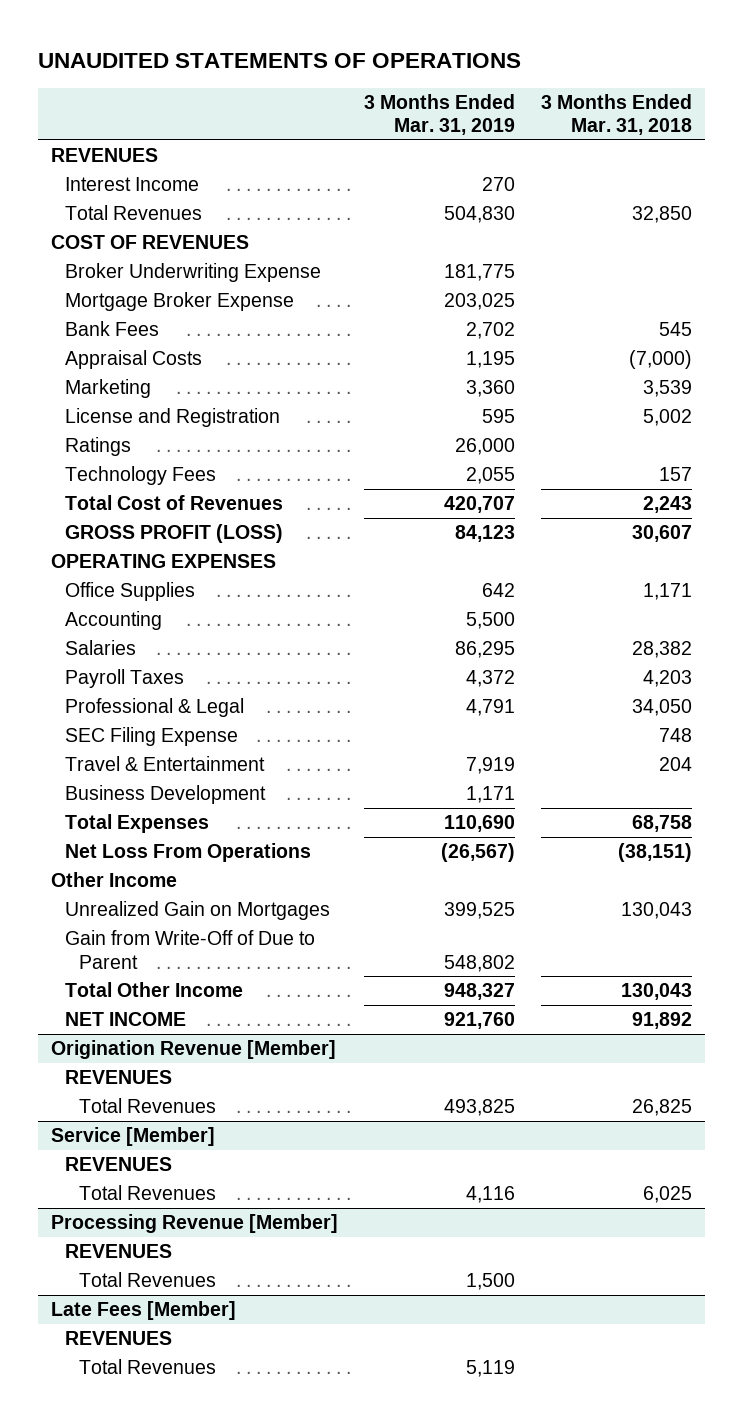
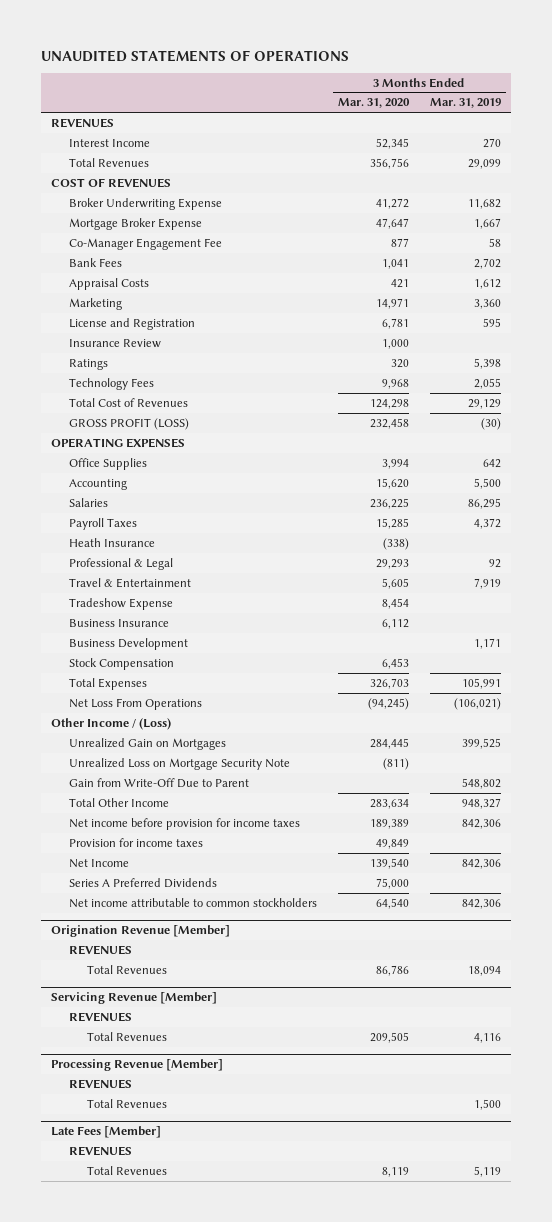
[541,93,693,136] 3 Months Ended Mar. 31, 2018 -> none
none -> [337,98,410,109] Mar. 31, 2020
[443,206,515,224] 504,830 -> [467,158,501,169] 29,099
[443,264,515,282] 181,775 -> [467,198,501,209] 11,682
[443,293,515,311] 203,025 -> [473,217,501,229] 1,667
none -> [69,237,223,250] Co-Manager Engagement Fee
[465,351,515,369] 1,195 -> [473,278,501,289] 1,612
none -> [69,338,162,348] Insurance Review
[454,438,515,456] 26,000 -> [473,357,501,369] 5,398
[443,496,515,514] 420,707 -> [467,398,501,409] 29,129
[454,525,515,543] 84,123 -> [480,417,501,430] (30)
[64,727,238,747] SEC Filing Expense -> none
none -> [69,537,156,547] Heath Insurance
[465,699,515,717] 4,791 -> [488,558,501,568] 92
none -> [69,597,174,610] Tradeshow Expense
none -> [69,618,170,627] Business Insurance
none -> [69,657,175,670] Stock Compensation
[443,815,515,833] 110,690 -> [461,677,501,689] 105,991
[440,843,515,863] (26,567) -> [453,697,501,710] (106,021)
[50,872,177,888] Other Income -> [51,717,172,730] Other Income / (Loss)
none -> [69,757,291,770] Unrealized Loss on Mortgage Security Note
[64,930,315,969] Gain from Write-Off of Due to Parent -> [69,777,250,788] Gain from Write-Off Due to Parent
none -> [69,817,301,830] Net income before provision for income taxes
none -> [69,837,204,847] Provision for income taxes
[64,1012,186,1027] NET INCOME -> [69,858,130,868] Net Income
[443,1012,515,1030] 921,760 -> [461,858,501,869] 842,306
none -> [69,877,218,888] Series A Preferred Dividends
none -> [69,897,318,908] Net income attributable to common stockholders
[443,1099,515,1117] 493,825 -> [467,965,501,976] 18,094
[50,1127,215,1147] Service [Member] -> [51,992,218,1005] Servicing Revenue [Member]

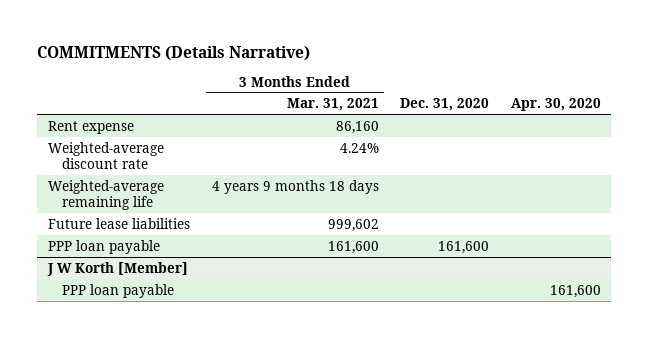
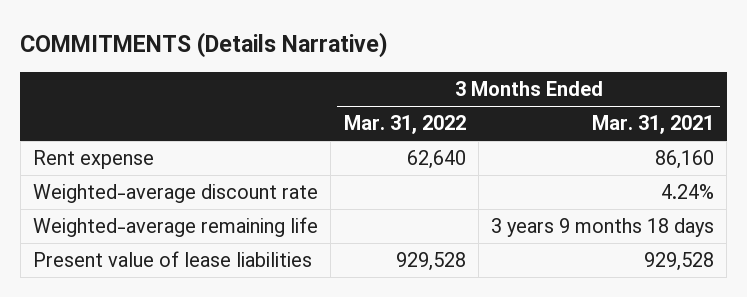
[400,98,490,112] Dec. 31, 2020 -> none
[510,98,601,112] Apr. 30, 2020 -> none
none -> [343,115,466,135] Mar. 31, 2022
[48,239,161,254] PPP loan payable -> none
[47,261,189,276] J W Korth [Member] -> none
[62,283,175,298] PPP loan payable -> none
[211,179,379,194] 4 years 9 months 18 days -> [491,218,715,238] 3 years 9 months 18 days
[48,217,191,229] Future lease liabilities -> [33,251,313,268] Present value of lease liabilities
[327,218,379,232] 999,602 -> [644,252,715,272] 929,528

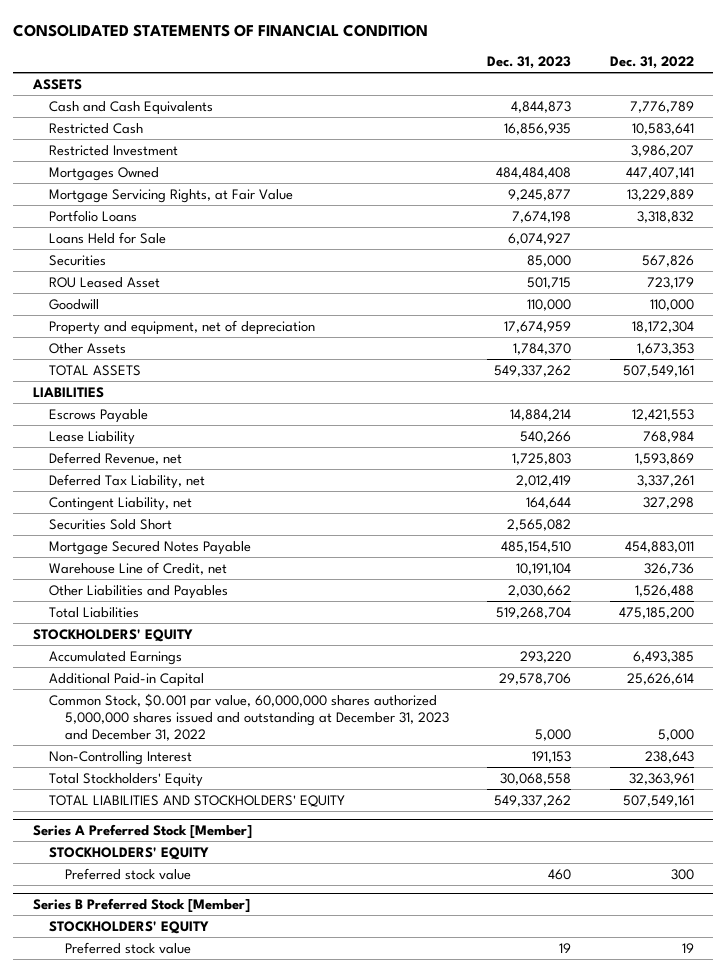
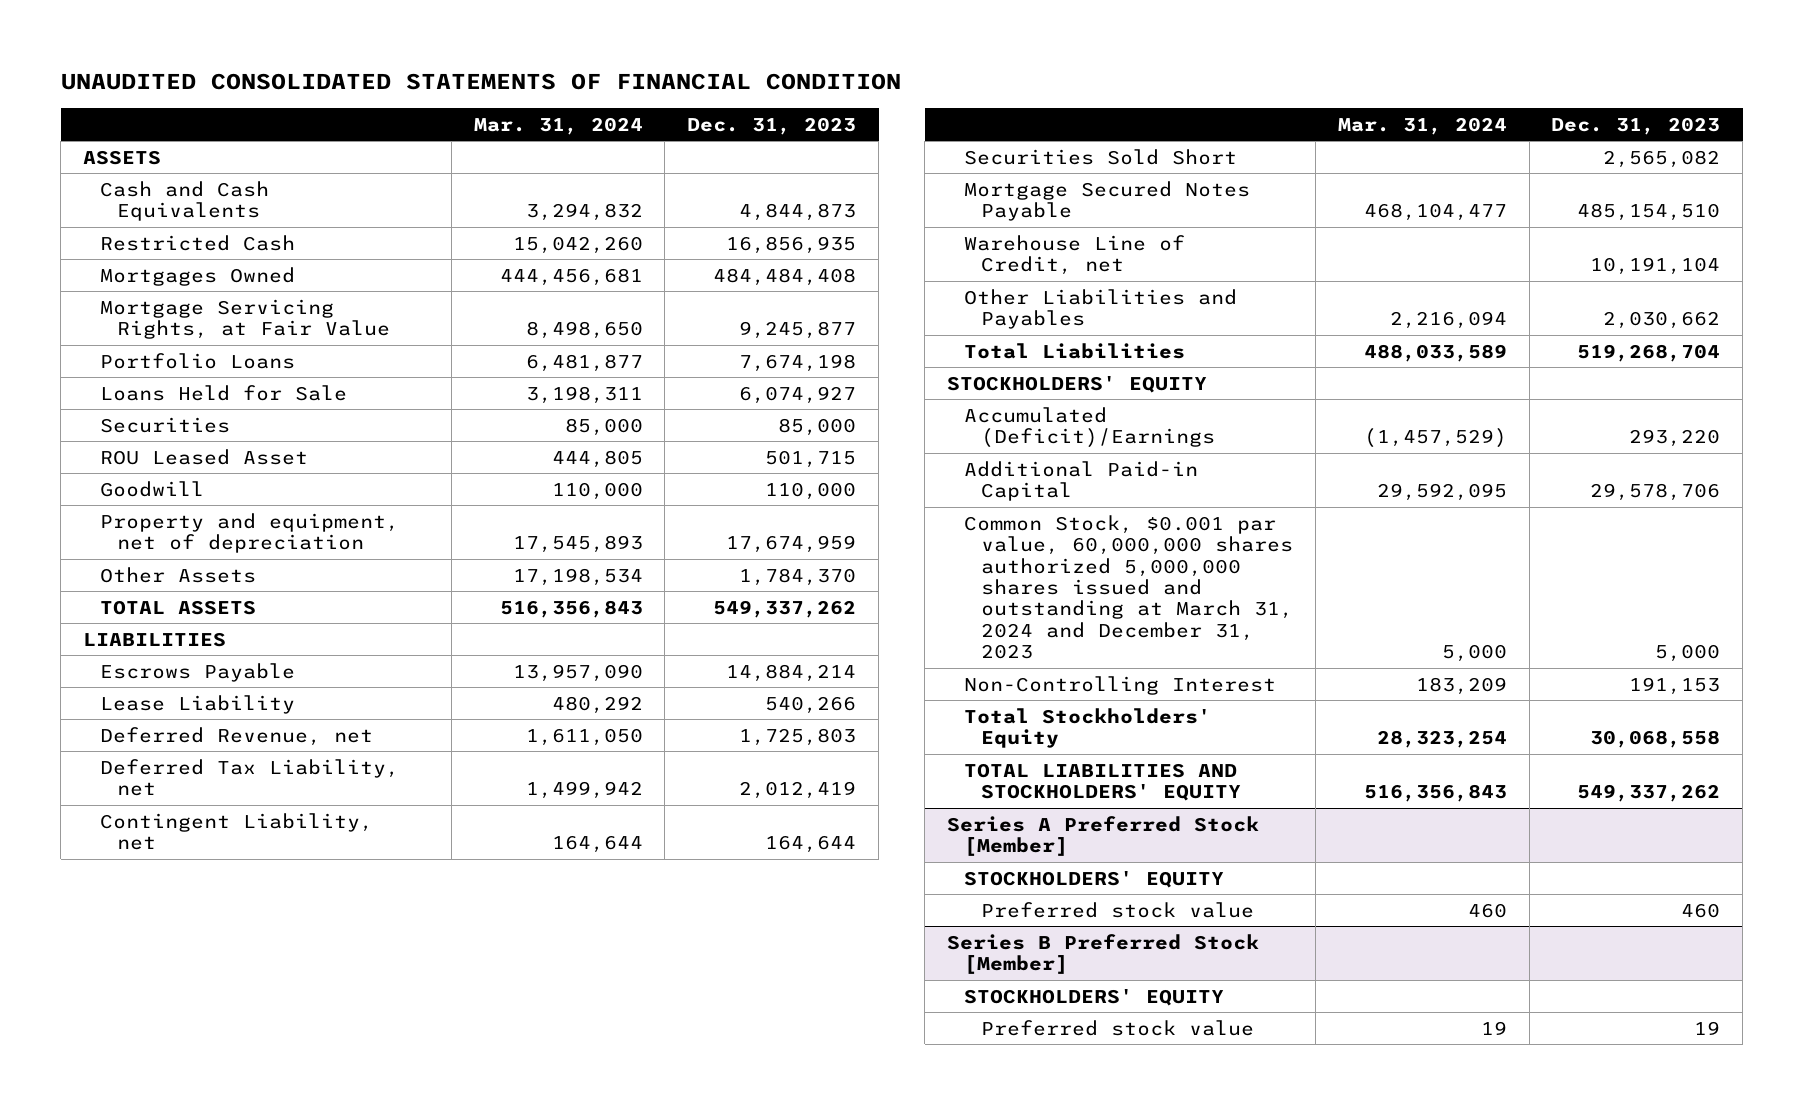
[13,23,429,37] CONSOLIDATED STATEMENTS OF FINANCIAL CONDITION -> [60,73,901,91] UNAUDITED CONSOLIDATED STATEMENTS OF FINANCIAL CONDITION
[609,56,694,70] Dec. 31, 2022 -> none
none -> [473,116,643,135] Mar. 31, 2024
[48,144,178,156] Restricted Investment -> none
[48,650,182,665] Accumulated Earnings -> [964,406,1216,449] Accumulated (Deficit)/Earnings
[48,692,449,741] Common Stock, $0.001 par value, 60,000,000 shares authorized 5,000,000 shares issued and outstanding at December 31, 2023 and December 31, 2022 -> [964,514,1294,660] Common Stock, $0.001 par value, 60,000,000 shares authorized 5,000,000 shares issued and outstanding at March 31, 2024 and December 31, 2023

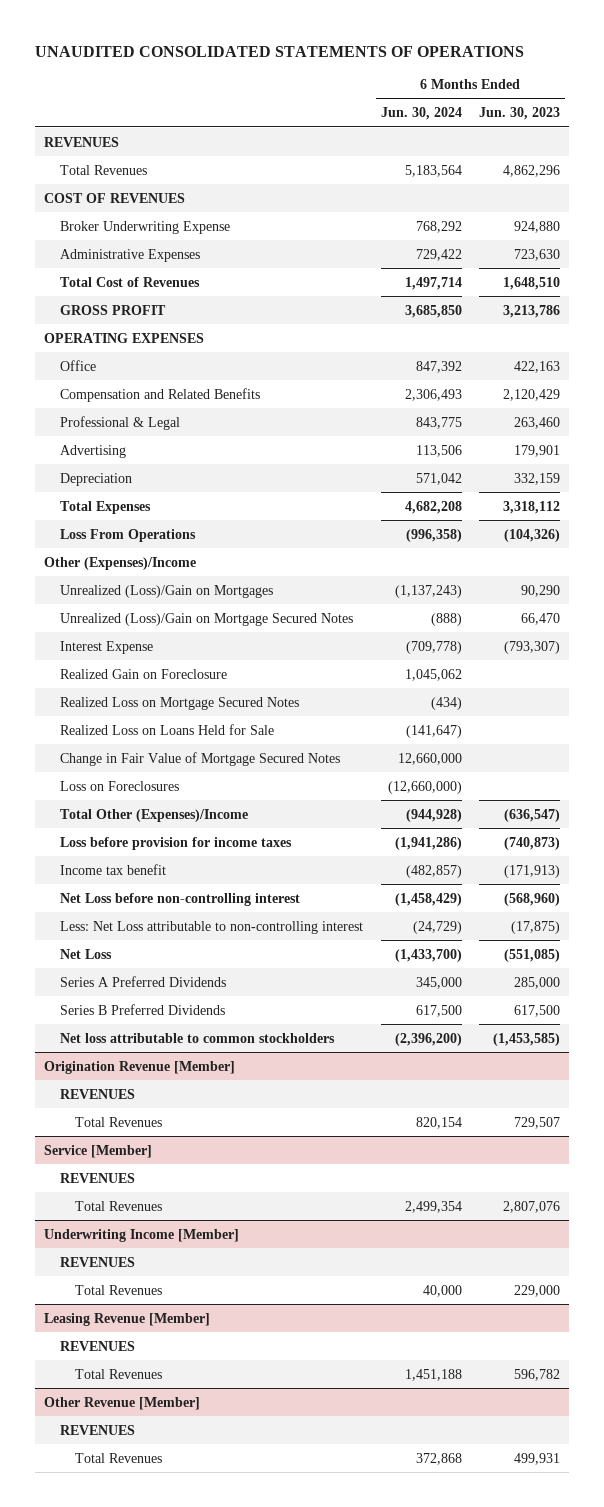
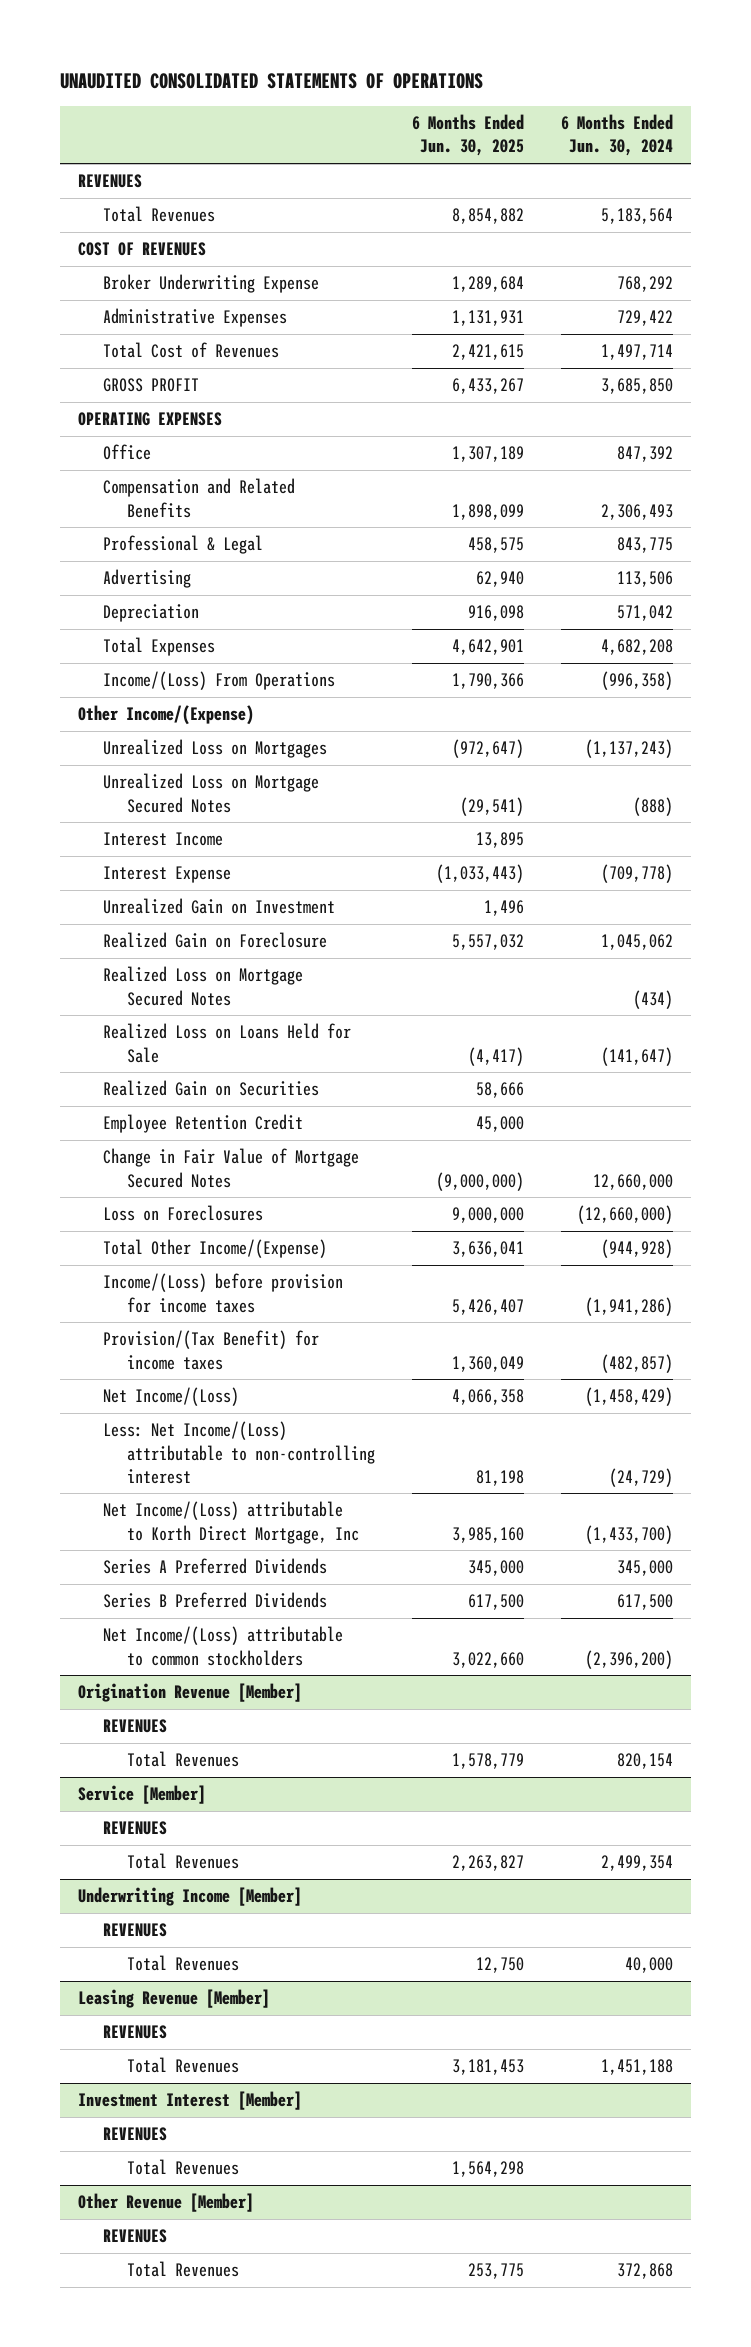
[479,107,561,121] Jun. 30, 2023 -> none
none -> [411,114,524,157] 6 Months Ended Jun. 30, 2025
[59,528,196,542] Loss From Operations -> [102,671,335,691] Income/(Loss) From Operations
[43,556,196,570] Other (Expenses)/Income -> [78,705,255,726] Other Income/(Expense)
[59,584,273,598] Unrealized (Loss)/Gain on Mortgages -> [102,739,327,759] Unrealized Loss on Mortgages
[59,612,353,626] Unrealized (Loss)/Gain on Mortgage Secured Notes -> [102,773,319,813] Unrealized Loss on Mortgage Secured Notes
none -> [102,832,223,847] Interest Income
none -> [102,898,335,915] Unrealized Gain on Investment
none -> [102,1080,319,1097] Realized Gain on Securities
none -> [102,1114,303,1134] Employee Retention Credit
[59,808,248,822] Total Other (Expenses)/Income -> [102,1239,327,1259] Total Other Income/(Expense)
[59,836,292,850] Loss before provision for income taxes -> [102,1273,343,1313] Income/(Loss) before provision for income taxes
[59,863,166,875] Income tax benefit -> [102,1330,319,1370] Provision/(Tax Benefit) for income taxes
[59,892,300,906] Net Loss before non-controlling interest -> [102,1387,239,1407] Net Income/(Loss)
[59,920,363,934] Less: Net Loss attributable to non-controlling interest -> [102,1421,376,1484] Less: Net Income/(Loss) attributable to non-controlling interest
[59,948,112,959] Net Loss -> [102,1501,360,1544] Net Income/(Loss) attributable to Korth Direct Mortgage, Inc
[59,1032,335,1043] Net loss attributable to common stockholders -> [102,1626,343,1666] Net Income/(Loss) attributable to common stockholders
none -> [78,2091,303,2111] Investment Interest [Member]
none -> [102,2127,167,2142] REVENUES
none -> [127,2159,240,2176] Total Revenues

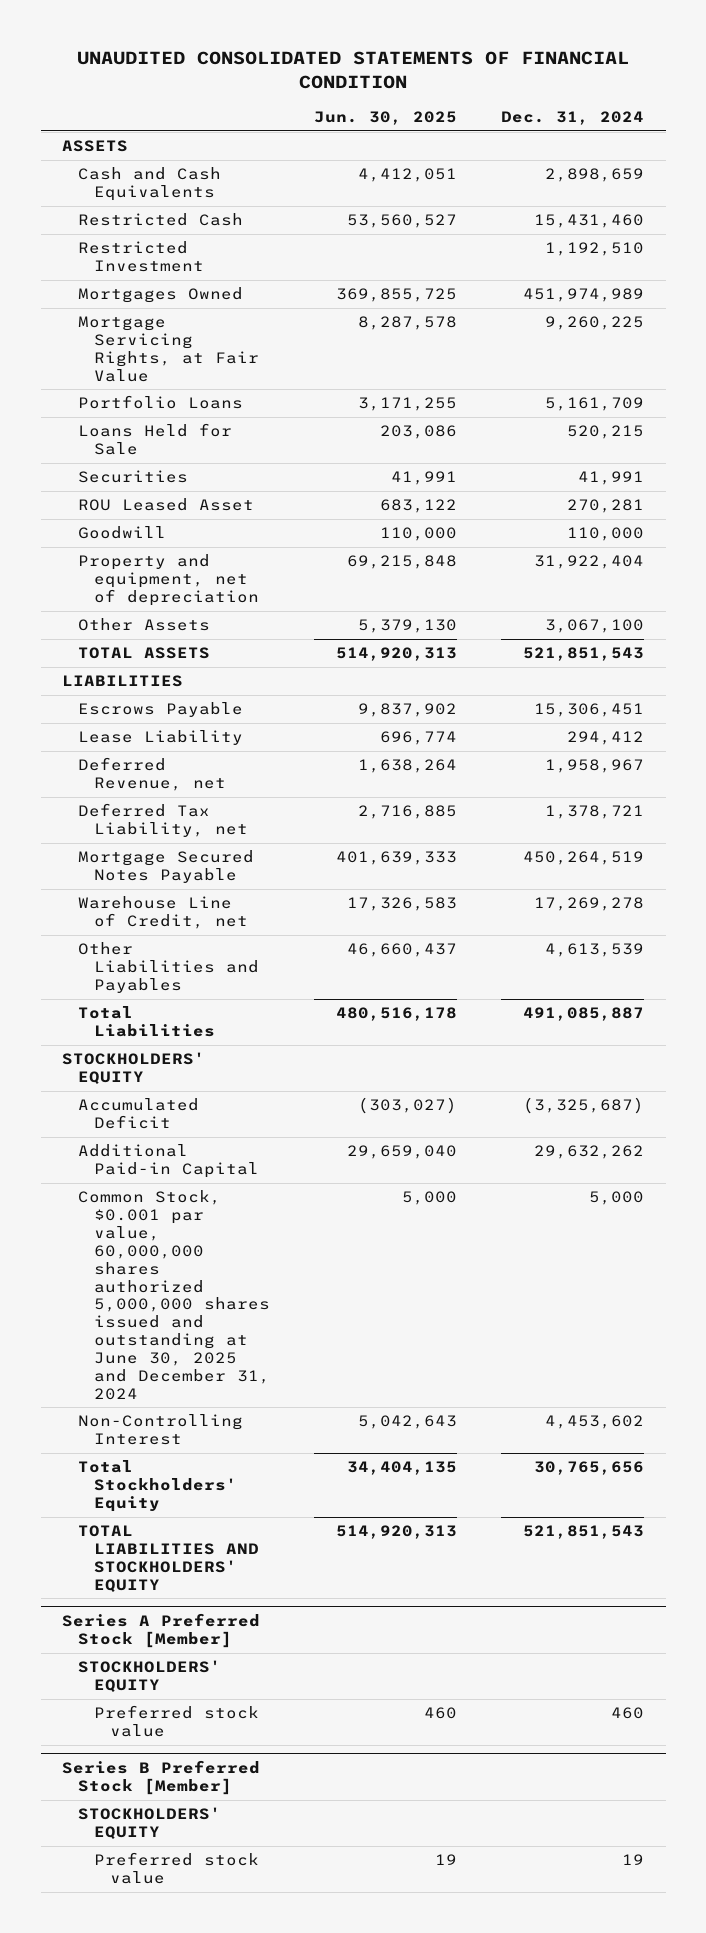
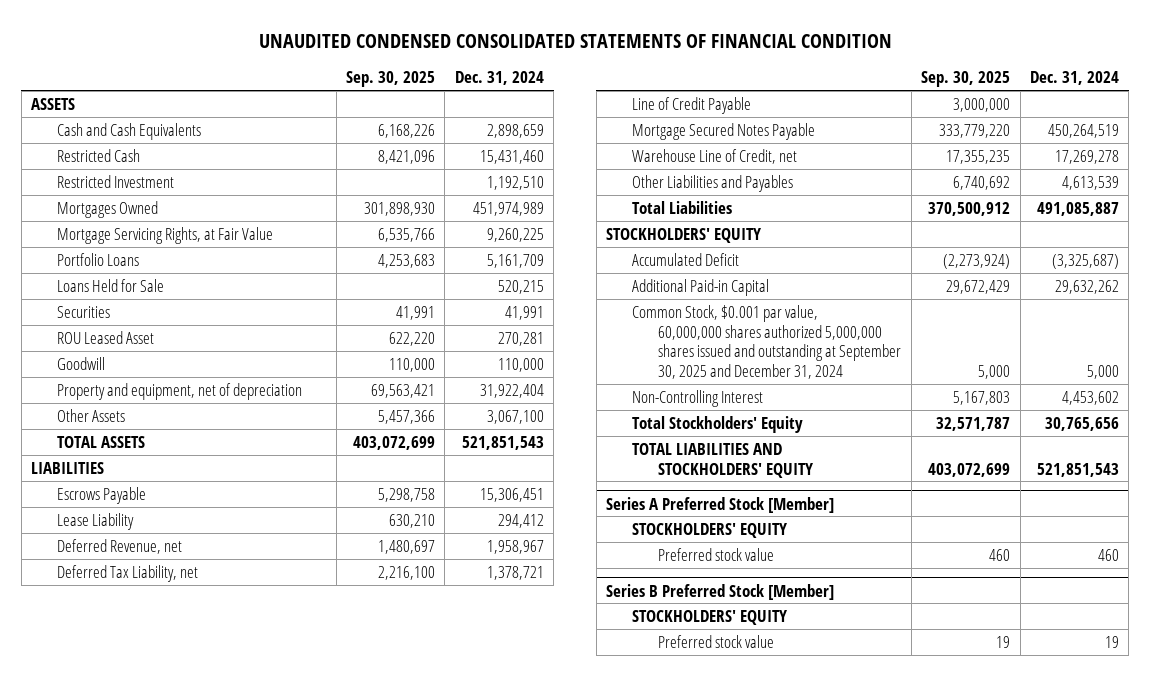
[77,51,630,89] UNAUDITED CONSOLIDATED STATEMENTS OF FINANCIAL CONDITION -> [258,33,892,48] UNAUDITED CONDENSED CONSOLIDATED STATEMENTS OF FINANCIAL CONDITION
[314,110,458,125] Jun. 30, 2025 -> none
none -> [346,71,436,88] Sep. 30, 2025
none -> [632,96,752,114] Line of Credit Payable
[78,1190,271,1400] Common Stock, $0.001 par value, 60,000,000 shares authorized 5,000,000 shares issued and outstanding at June 30, 2025 and December 31, 2024 -> [632,304,902,379] Common Stock, $0.001 par value, 60,000,000 shares authorized 5,000,000 shares issued and outstanding at September 30, 2025 and December 31, 2024

